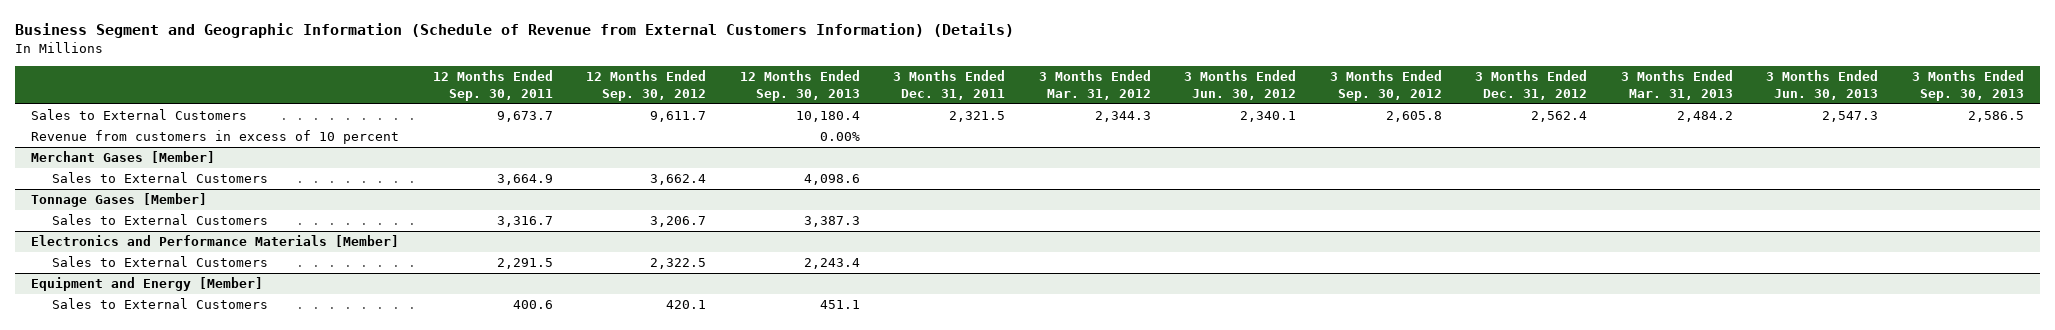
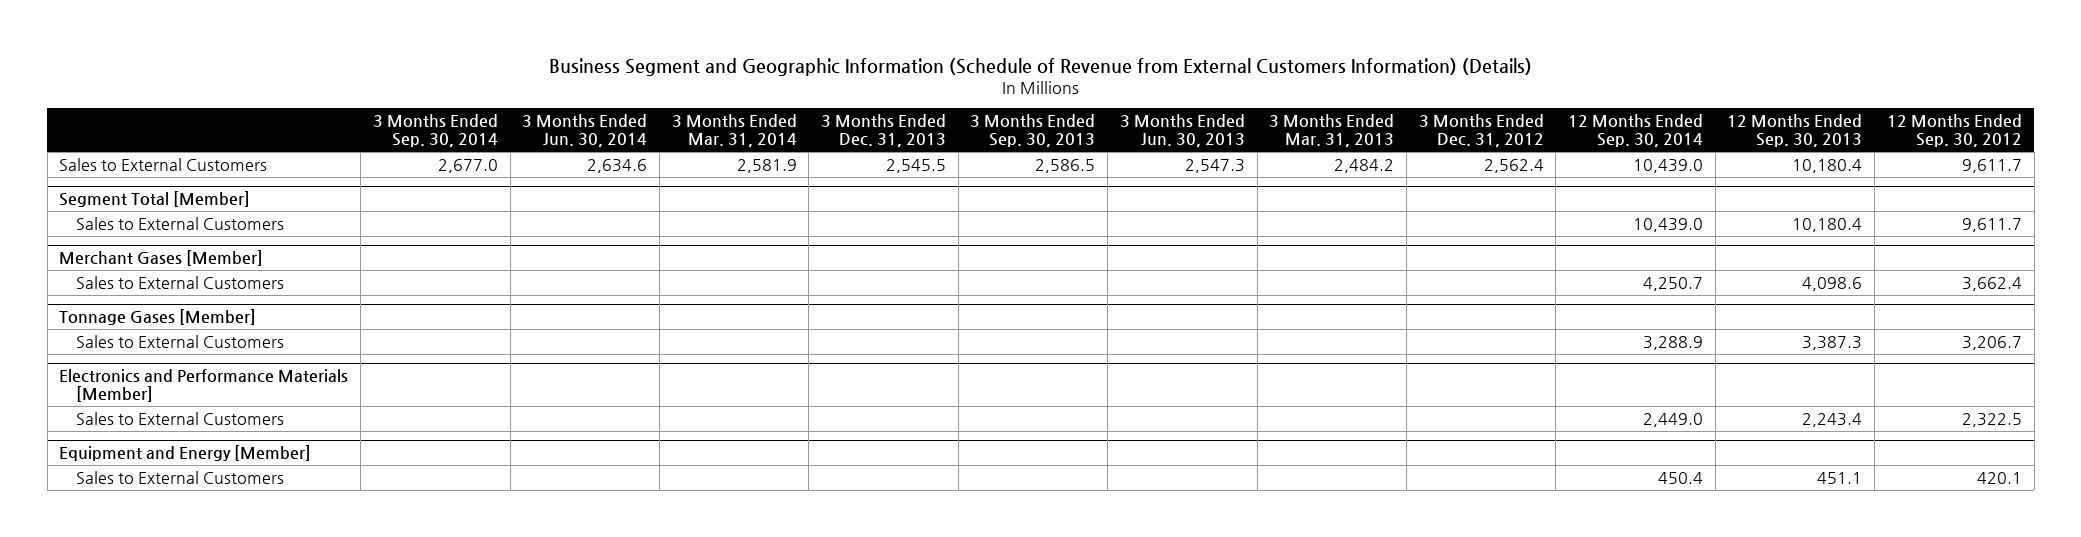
[432,70,553,102] 12 Months Ended Sep. 30, 2011 -> none
[893,70,1006,101] 3 Months Ended Dec. 31, 2011 -> none
[1038,70,1151,101] 3 Months Ended Mar. 31, 2012 -> none
[1184,70,1297,101] 3 Months Ended Jun. 30, 2012 -> none
[1329,70,1442,102] 3 Months Ended Sep. 30, 2012 -> none
none -> [372,114,498,148] 3 Months Ended Sep. 30, 2014
none -> [522,114,648,148] 3 Months Ended Jun. 30, 2014
none -> [671,114,797,148] 3 Months Ended Mar. 31, 2014
none -> [821,114,947,148] 3 Months Ended Dec. 31, 2013
none -> [1568,114,1704,148] 12 Months Ended Sep. 30, 2014
[31,130,400,145] Revenue from customers in excess of 10 percent -> none
none -> [59,190,251,207] Segment Total [Member]
none -> [76,216,285,230] Sales to External Customers

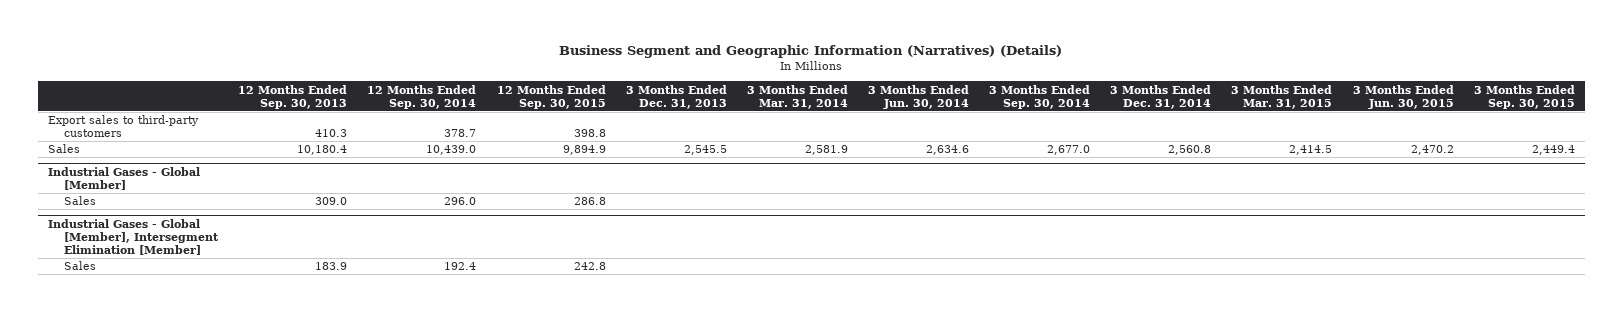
[548,57,1532,76] Business Segment and Geographic Information (Schedule of Revenue from External Customers Information) (Details) -> [559,45,1063,59] Business Segment and Geographic Information (Narratives) (Details)
[970,114,1096,148] 3 Months Ended Sep. 30, 2013 -> none
[1119,114,1245,148] 3 Months Ended Jun. 30, 2013 -> none
[1269,114,1395,148] 3 Months Ended Mar. 31, 2013 -> none
[1418,114,1544,148] 3 Months Ended Dec. 31, 2012 -> none
[1886,114,2022,148] 12 Months Ended Sep. 30, 2012 -> none
none -> [496,84,606,109] 12 Months Ended Sep. 30, 2015
none -> [1110,84,1212,109] 3 Months Ended Dec. 31, 2014
none -> [1231,84,1333,109] 3 Months Ended Mar. 31, 2015
none -> [1352,84,1454,109] 3 Months Ended Jun. 30, 2015
none -> [1473,84,1575,109] 3 Months Ended Sep. 30, 2015
[59,190,251,207] Segment Total [Member] -> none
[59,249,264,266] Merchant Gases [Member] -> none
[59,308,257,325] Tonnage Gases [Member] -> none
[76,334,285,348] Sales to External Customers -> none
[59,368,349,403] Electronics and Performance Materials [Member] -> none
[76,411,285,425] Sales to External Customers -> none
[59,444,312,461] Equipment and Energy [Member] -> none
[76,470,285,484] Sales to External Customers -> none
none -> [48,115,200,138] Export sales to third-party customers
[59,157,268,171] Sales to External Customers -> [48,144,81,154] Sales
none -> [48,166,201,190] Industrial Gases - Global [Member]
[76,216,285,230] Sales to External Customers -> [64,196,97,206] Sales
[1633,217,1704,232] 10,439.0 -> [444,197,477,206] 296.0
[1792,217,1863,232] 10,180.4 -> [315,197,348,206] 309.0
none -> [48,218,220,255] Industrial Gases - Global [Member], Intersegment Elimination [Member]
[76,275,285,289] Sales to External Customers -> [64,261,97,271] Sales
[1643,276,1704,291] 4,250.7 -> [444,262,477,271] 192.4
[1802,276,1863,291] 4,098.6 -> [315,262,348,271] 183.9

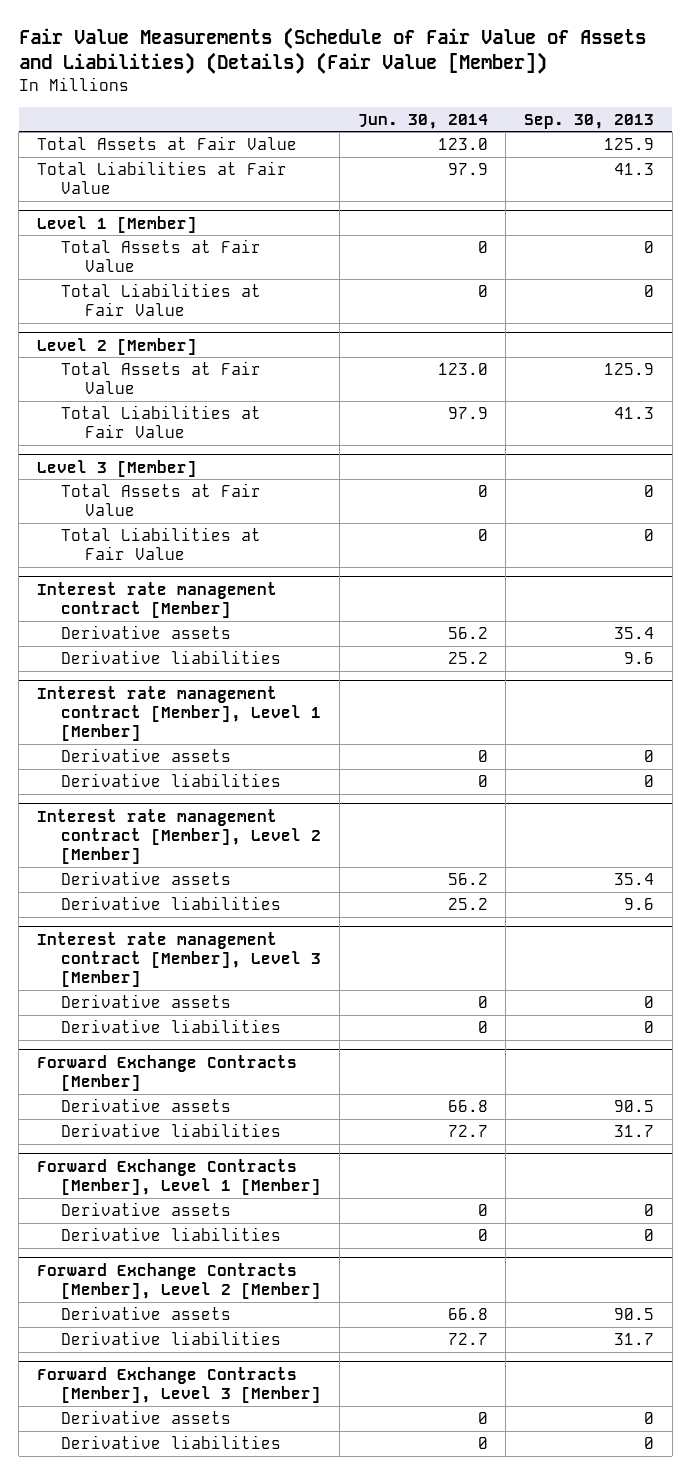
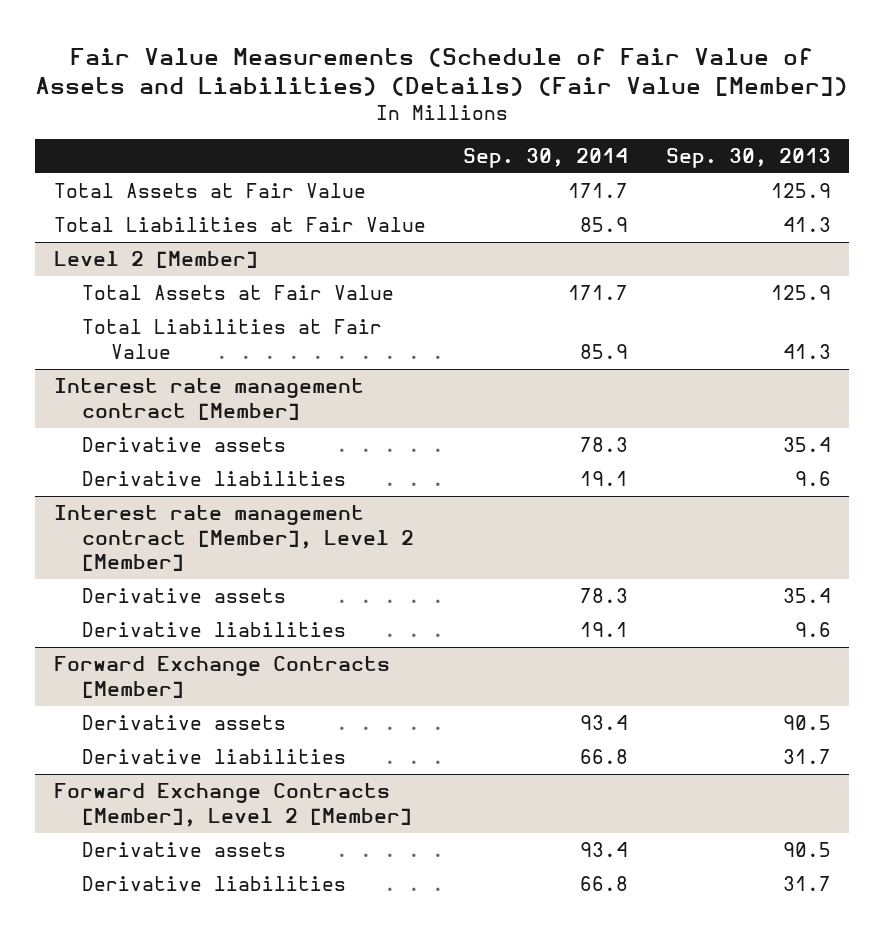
[357,113,488,129] Jun. 30, 2014 -> none
none -> [463,147,629,168] Sep. 30, 2014
[36,215,197,233] Level 1 [Member] -> none
[60,238,261,273] Total Assets at Fair Value -> none
[60,282,261,317] Total Liabilities at Fair Value -> none
[36,459,197,477] Level 3 [Member] -> none
[60,482,261,517] Total Assets at Fair Value -> none
[60,526,261,561] Total Liabilities at Fair Value -> none
[36,685,321,742] Interest rate management contract [Member], Level 1 [Member] -> none
[60,747,231,762] Derivative assets -> none
[60,772,281,787] Derivative liabilities -> none
[36,931,321,988] Interest rate management contract [Member], Level 3 [Member] -> none
[60,993,231,1008] Derivative assets -> none
[60,1018,281,1033] Derivative liabilities -> none
[36,1158,321,1196] Forward Exchange Contracts [Member], Level 1 [Member] -> none
[60,1201,231,1216] Derivative assets -> none
[60,1226,281,1241] Derivative liabilities -> none
[36,1366,321,1404] Forward Exchange Contracts [Member], Level 3 [Member] -> none
[60,1409,231,1424] Derivative assets -> none
[60,1434,281,1449] Derivative liabilities -> none

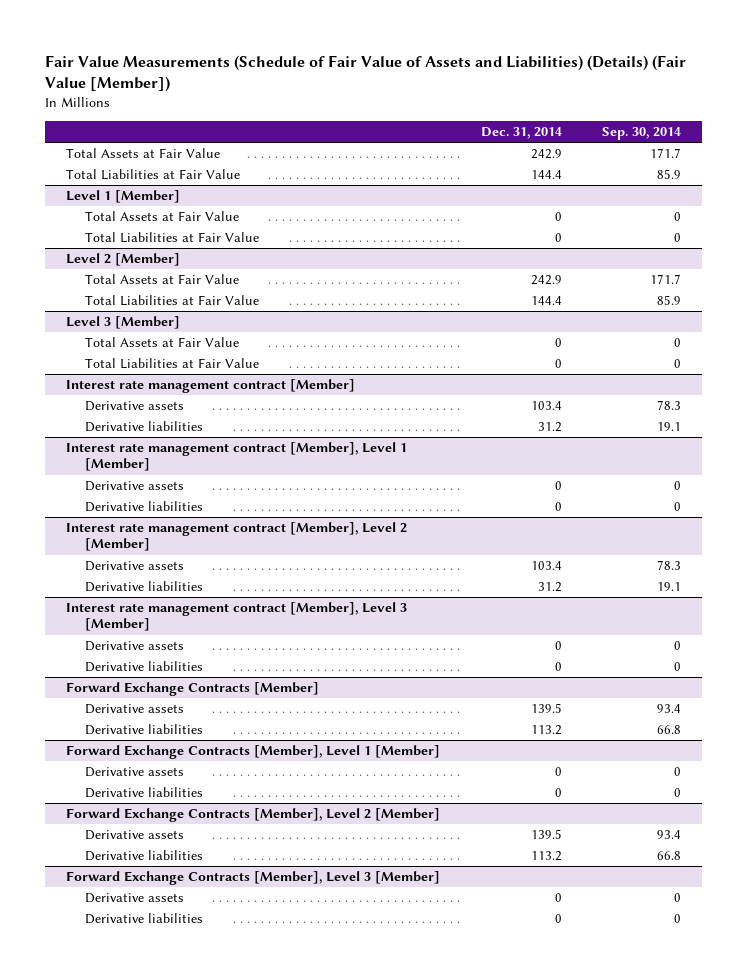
[665,147,831,168] Sep. 30, 2013 -> none
none -> [480,126,562,139] Dec. 31, 2014
none -> [65,190,180,204] Level 1 [Member]
none -> [84,211,239,222] Total Assets at Fair Value
none -> [84,232,259,244] Total Liabilities at Fair Value
none -> [65,316,180,330] Level 3 [Member]
none -> [84,337,239,348] Total Assets at Fair Value
none -> [84,358,259,370] Total Liabilities at Fair Value
none -> [65,442,407,472] Interest rate management contract [Member], Level 1 [Member]
none -> [84,481,184,492] Derivative assets
none -> [84,501,203,513] Derivative liabilities
none -> [65,602,407,632] Interest rate management contract [Member], Level 3 [Member]
none -> [84,641,184,652] Derivative assets
none -> [84,661,203,673] Derivative liabilities
none -> [65,745,440,760] Forward Exchange Contracts [Member], Level 1 [Member]
none -> [84,767,184,778] Derivative assets
none -> [84,787,203,799] Derivative liabilities
none -> [65,871,440,886] Forward Exchange Contracts [Member], Level 3 [Member]
none -> [84,893,184,904] Derivative assets
none -> [84,913,203,925] Derivative liabilities

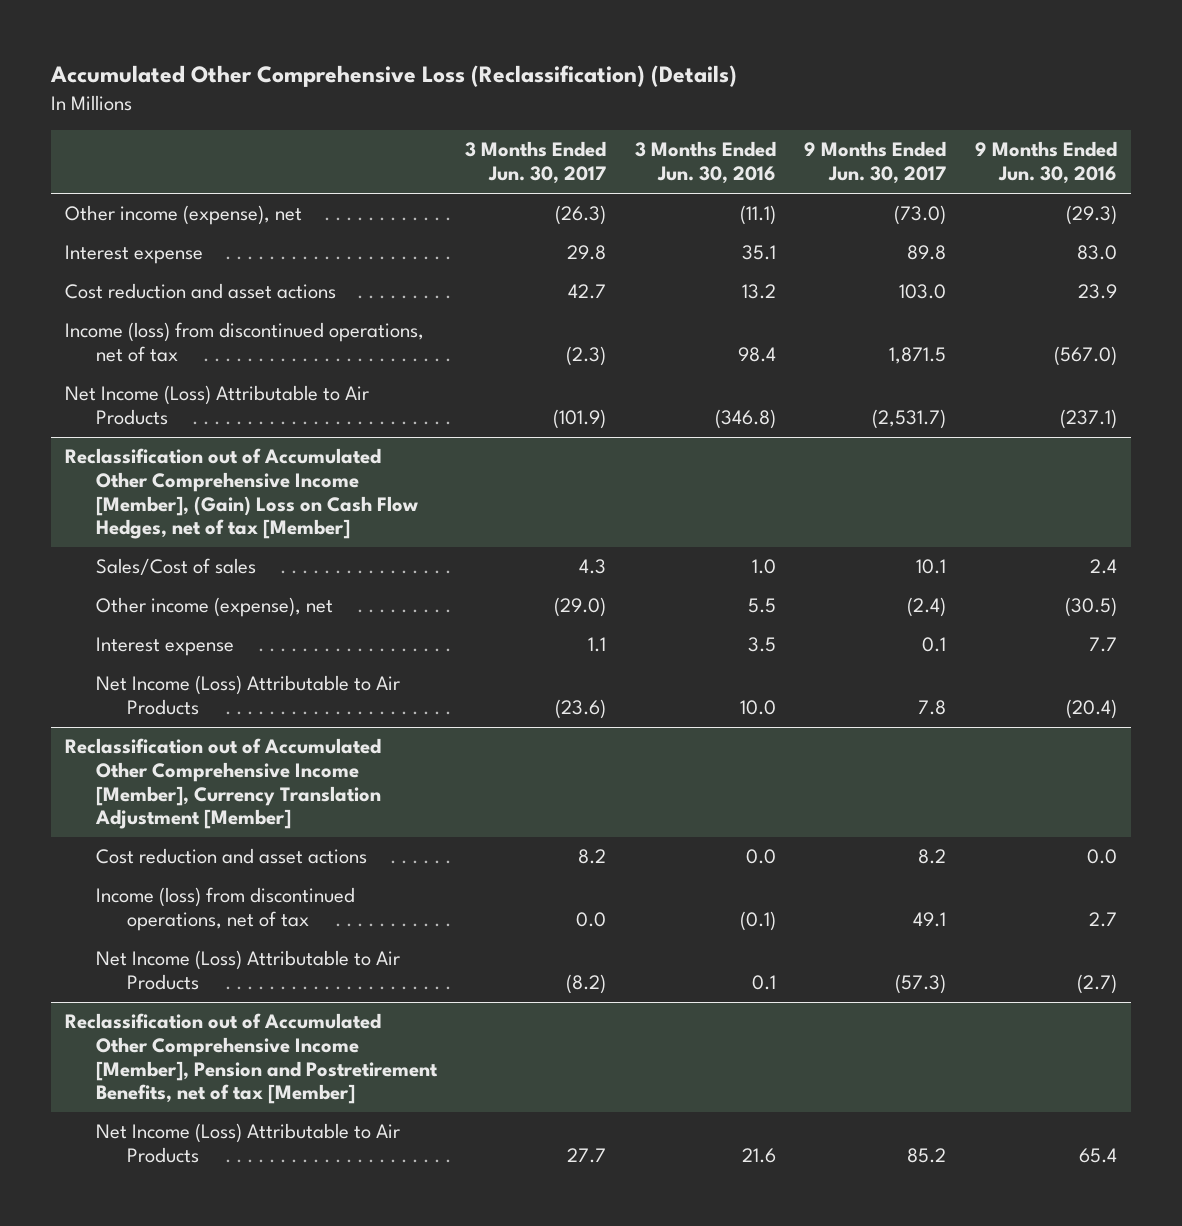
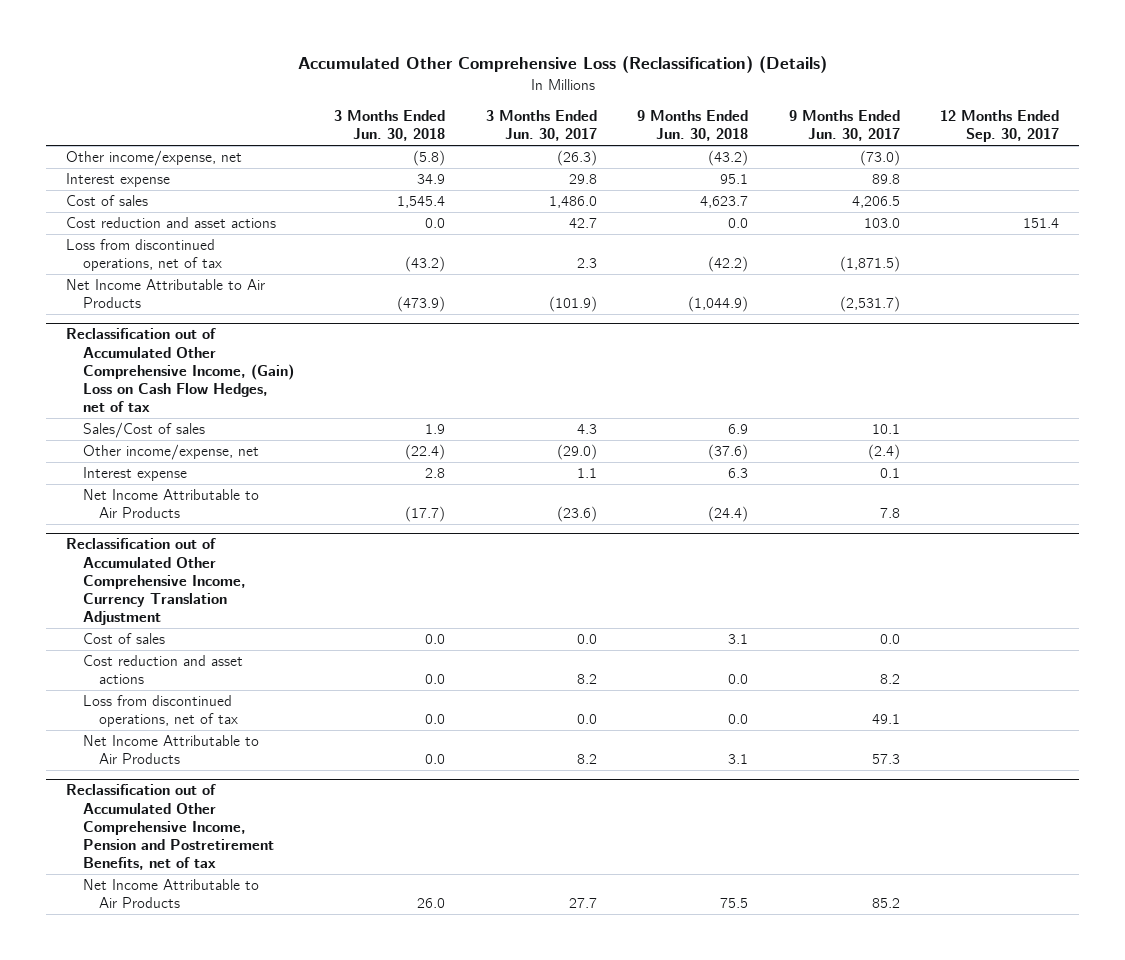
[634,141,776,185] 3 Months Ended Jun. 30, 2016 -> none
[974,141,1117,185] 9 Months Ended Jun. 30, 2016 -> none
none -> [334,109,446,142] 3 Months Ended Jun. 30, 2018
none -> [637,109,749,142] 9 Months Ended Jun. 30, 2018
none -> [940,109,1060,143] 12 Months Ended Sep. 30, 2017
[64,205,302,226] Other income (expense), net -> [66,150,243,167] Other income/expense, net
none -> [66,195,149,207] Cost of sales
[64,322,424,363] Income (loss) from discontinued operations, net of tax -> [66,239,222,272] Loss from discontinued operations, net of tax
[566,346,607,367] (2.3) -> [576,258,597,269] 2.3
[889,347,947,365] 1,871.5 -> [839,256,900,273] (1,871.5)
[64,385,369,426] Net Income (Loss) Attributable to Air Products -> [66,279,266,309] Net Income Attributable to Air Products
[64,448,418,540] Reclassification out of Accumulated Other Comprehensive Income [Member], (Gain) Loss on Cash Flow Hedges, net of tax [Member] -> [66,328,294,413] Reclassification out of Accumulated Other Comprehensive Income, (Gain) Loss on Cash Flow Hedges, net of tax
[95,597,333,618] Other income (expense), net -> [82,444,259,461] Other income/expense, net
[95,675,400,716] Net Income (Loss) Attributable to Air Products -> [82,489,259,519] Net Income Attributable to Air Products
[64,738,381,830] Reclassification out of Accumulated Other Comprehensive Income [Member], Currency Translation Adjustment [Member] -> [66,538,246,626] Reclassification out of Accumulated Other Comprehensive Income, Currency Translation Adjustment
none -> [82,633,165,645] Cost of sales
[95,887,355,932] Income (loss) from discontinued operations, net of tax -> [82,695,239,728] Loss from discontinued operations, net of tax
[95,950,400,991] Net Income (Loss) Attributable to Air Products -> [82,735,259,765] Net Income Attributable to Air Products
[566,974,607,995] (8.2) -> [576,754,597,765] 8.2
[895,974,947,995] (57.3) -> [871,754,900,765] 57.3
[64,1013,438,1105] Reclassification out of Accumulated Other Comprehensive Income [Member], Pension and Postretirement Benefits, net of tax [Member] -> [66,784,274,871] Reclassification out of Accumulated Other Comprehensive Income, Pension and Postretirement Benefits, net of tax
[95,1123,400,1164] Net Income (Loss) Attributable to Air Products -> [82,879,259,909] Net Income Attributable to Air Products

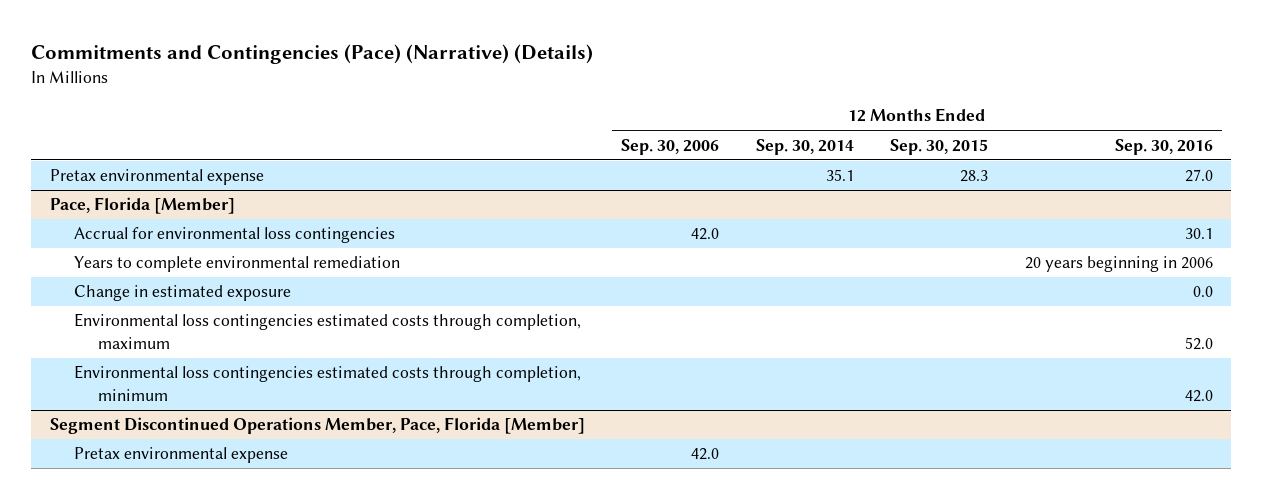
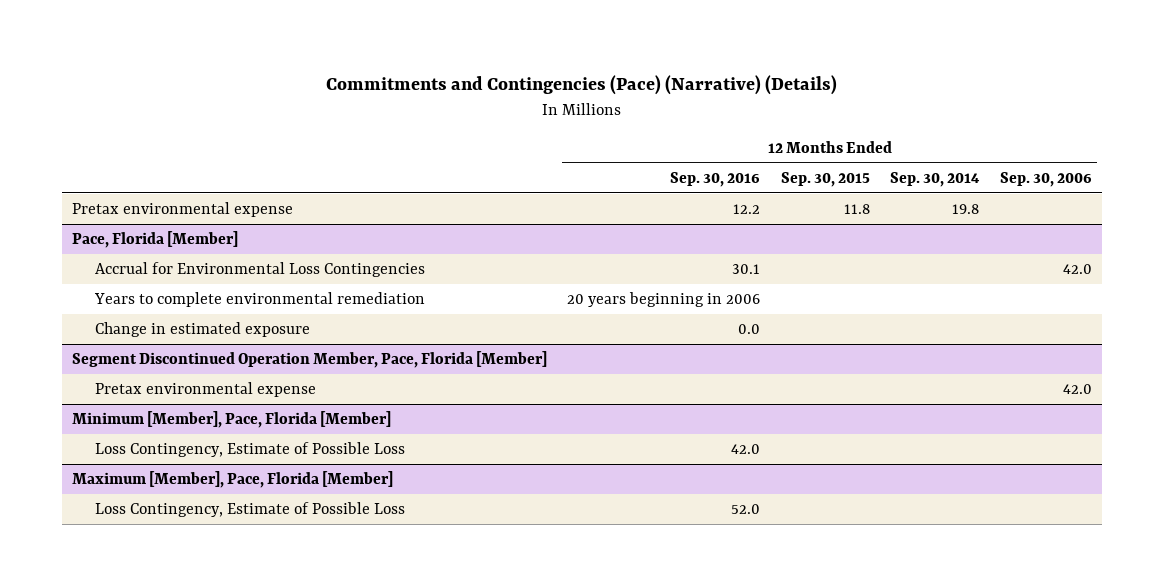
[825,169,854,182] 35.1 -> [952,204,980,215] 19.8
[960,170,989,183] 28.3 -> [843,204,870,215] 11.8
[1184,169,1213,183] 27.0 -> [733,204,761,215] 12.2
[73,227,395,244] Accrual for environmental loss contingencies -> [95,262,426,278] Accrual for Environmental Loss Contingencies
[73,313,581,349] Environmental loss contingencies estimated costs through completion, maximum -> none
[73,365,581,401] Environmental loss contingencies estimated costs through completion, minimum -> none
[49,417,585,435] Segment Discontinued Operations Member, Pace, Florida [Member] -> [72,351,548,369] Segment Discontinued Operation Member, Pace, Florida [Member]
none -> [72,411,392,429] Minimum [Member], Pace, Florida [Member]
none -> [95,442,406,458] Loss Contingency, Estimate of Possible Loss
none -> [72,471,394,489] Maximum [Member], Pace, Florida [Member]
none -> [95,502,406,518] Loss Contingency, Estimate of Possible Loss

